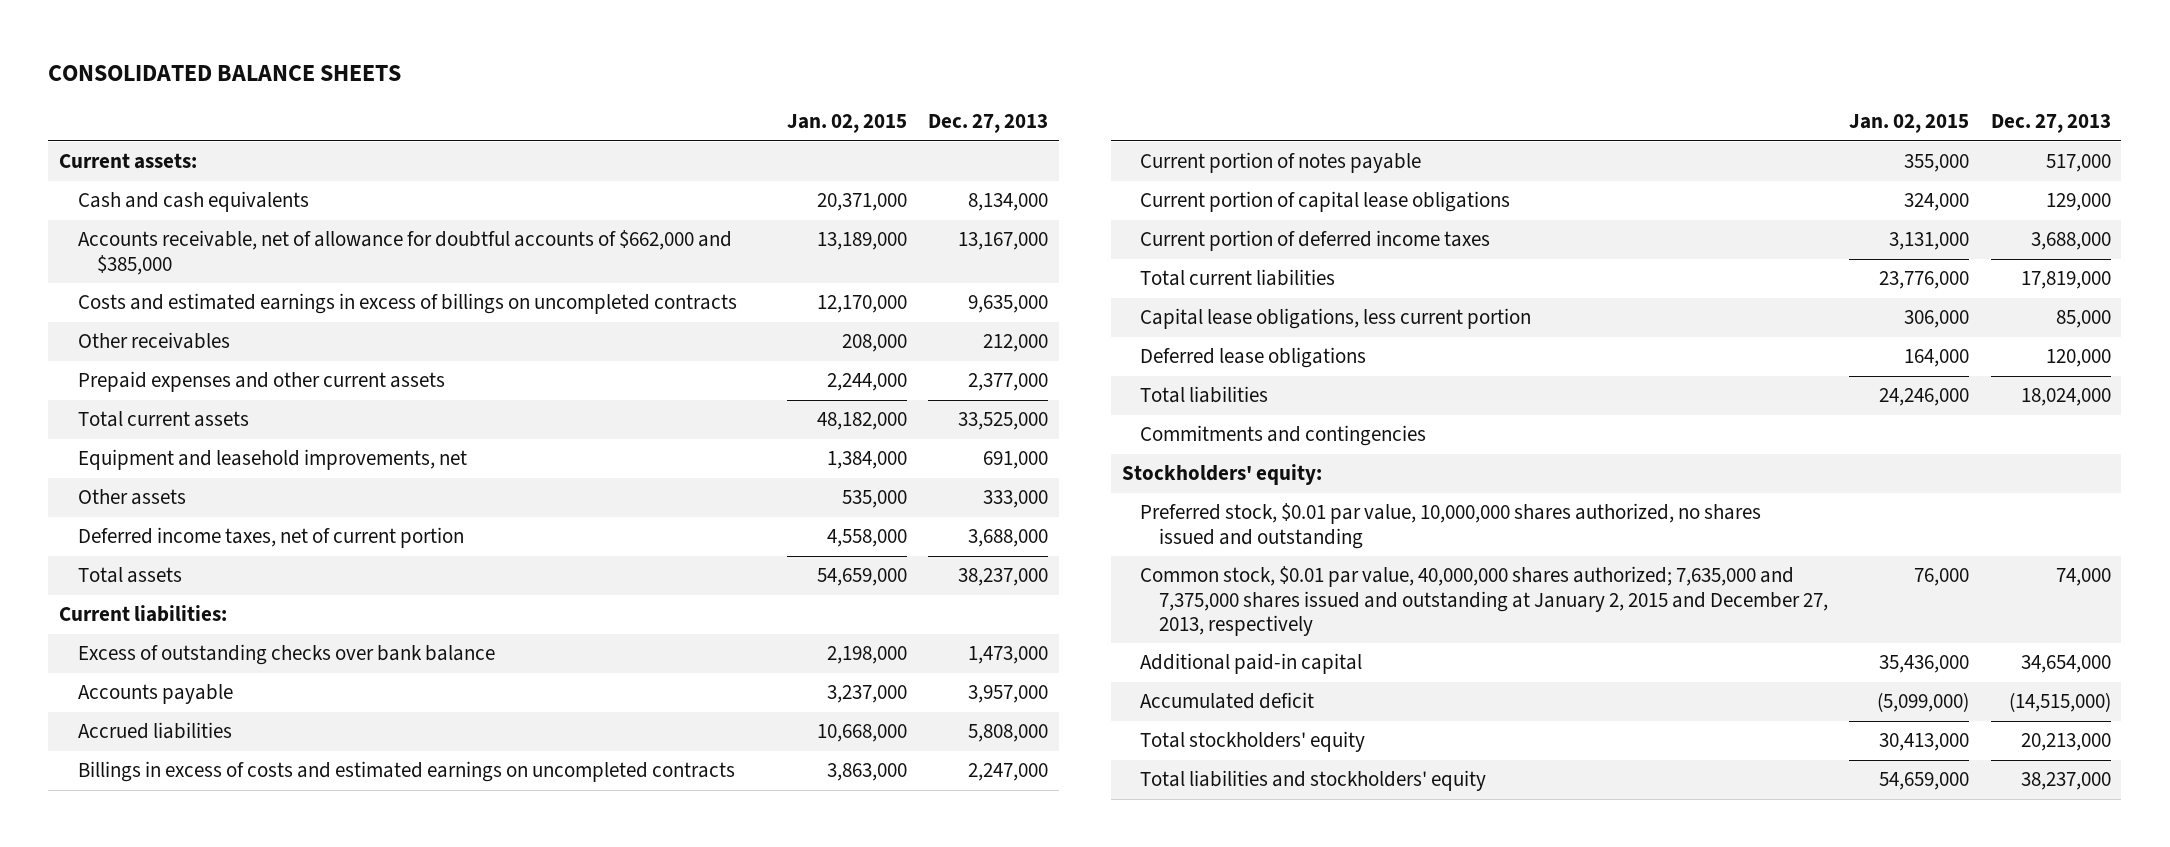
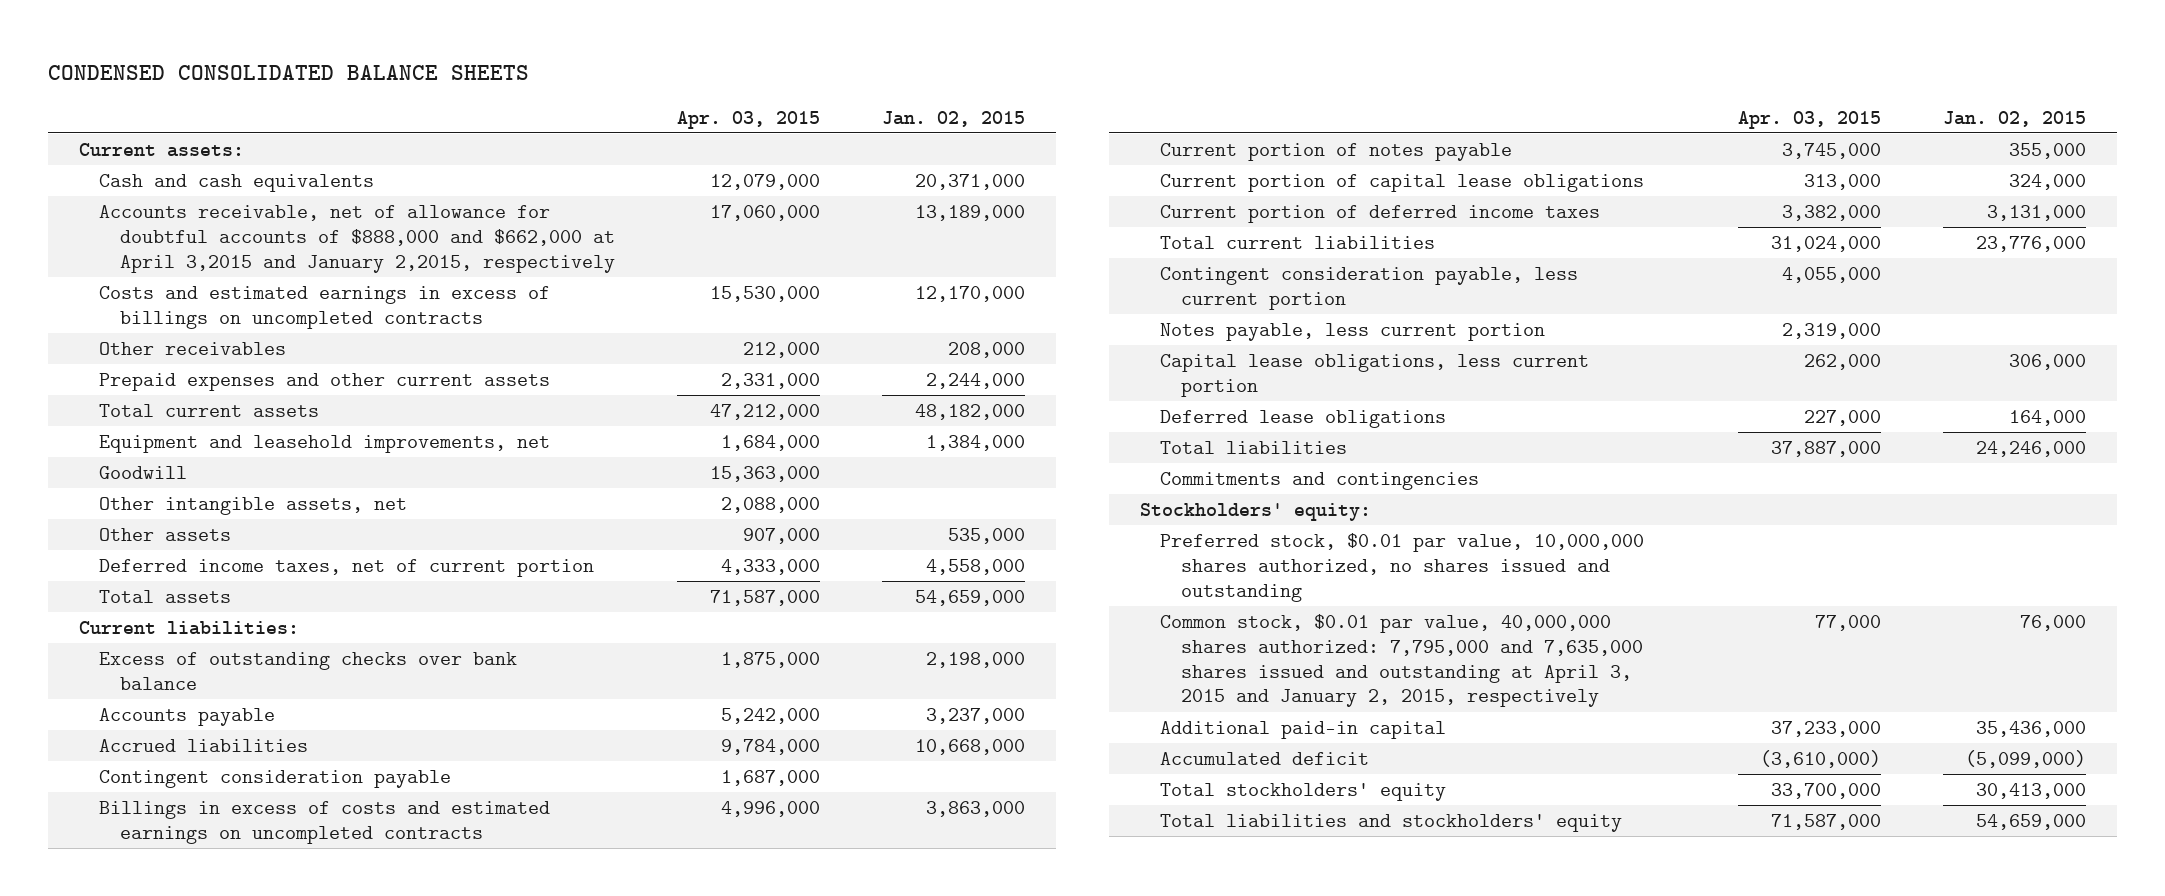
[48,64,402,81] CONSOLIDATED BALANCE SHEETS -> [47,65,529,81] CONDENSED CONSOLIDATED BALANCE SHEETS
[928,114,1049,134] Dec. 27, 2013 -> none
none -> [677,110,821,129] Apr. 03, 2015
[77,230,732,275] Accounts receivable, net of allowance for doubtful accounts of $662,000 and $385,000 -> [99,205,616,273] Accounts receivable, net of allowance for doubtful accounts of $888,000 and $662,000 at April 3,2015 and January 2,2015, respectively
none -> [99,466,188,480] Goodwill
none -> [99,497,408,516] Other intangible assets, net
none -> [99,770,452,789] Contingent consideration payable
none -> [1160,267,1579,310] Contingent consideration payable, less current portion
none -> [1160,323,1546,342] Notes payable, less current portion
[1140,566,1829,636] Common stock, $0.01 par value, 40,000,000 shares authorized; 7,635,000 and 7,375,000 shares issued and outstanding at January 2, 2015 and December 27, 2013, respectively -> [1160,614,1644,708] Common stock, $0.01 par value, 40,000,000 shares authorized: 7,795,000 and 7,635,000 shares issued and outstanding at April 3, 2015 and January 2, 2015, respectively

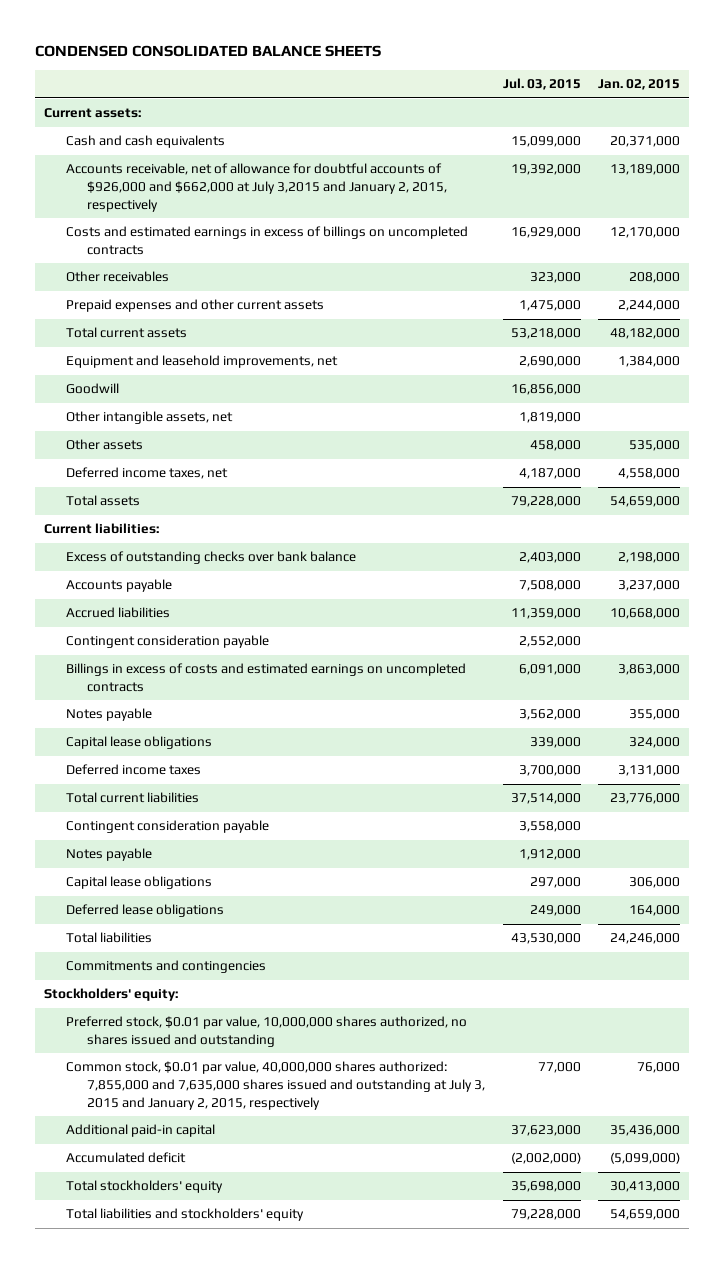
[677,110,821,129] Apr. 03, 2015 -> none
none -> [502,78,581,91] Jul. 03, 2015
[99,205,616,273] Accounts receivable, net of allowance for doubtful accounts of $888,000 and $662,000 at April 3,2015 and January 2,2015, respectively -> [65,163,448,212] Accounts receivable, net of allowance for doubtful accounts of $926,000 and $662,000 at July 3,2015 and January 2, 2015, respectively
[99,559,595,578] Deferred income taxes, net of current portion -> [65,467,228,480] Deferred income taxes, net
[1160,143,1513,162] Current portion of notes payable -> [65,708,152,722] Notes payable
[1160,174,1645,193] Current portion of capital lease obligations -> [65,736,212,750] Capital lease obligations
[1160,205,1601,224] Current portion of deferred income taxes -> [65,764,201,776] Deferred income taxes
[1160,267,1579,310] Contingent consideration payable, less current portion -> [65,820,269,834] Contingent consideration payable
[1160,323,1546,342] Notes payable, less current portion -> [65,848,152,862] Notes payable
[1160,354,1590,397] Capital lease obligations, less current portion -> [65,876,212,890] Capital lease obligations
[1160,614,1644,708] Common stock, $0.01 par value, 40,000,000 shares authorized: 7,795,000 and 7,635,000 shares issued and outstanding at April 3, 2015 and January 2, 2015, respectively -> [65,1061,486,1110] Common stock, $0.01 par value, 40,000,000 shares authorized: 7,855,000 and 7,635,000 shares issued and outstanding at July 3, 2015 and January 2, 2015, respectively

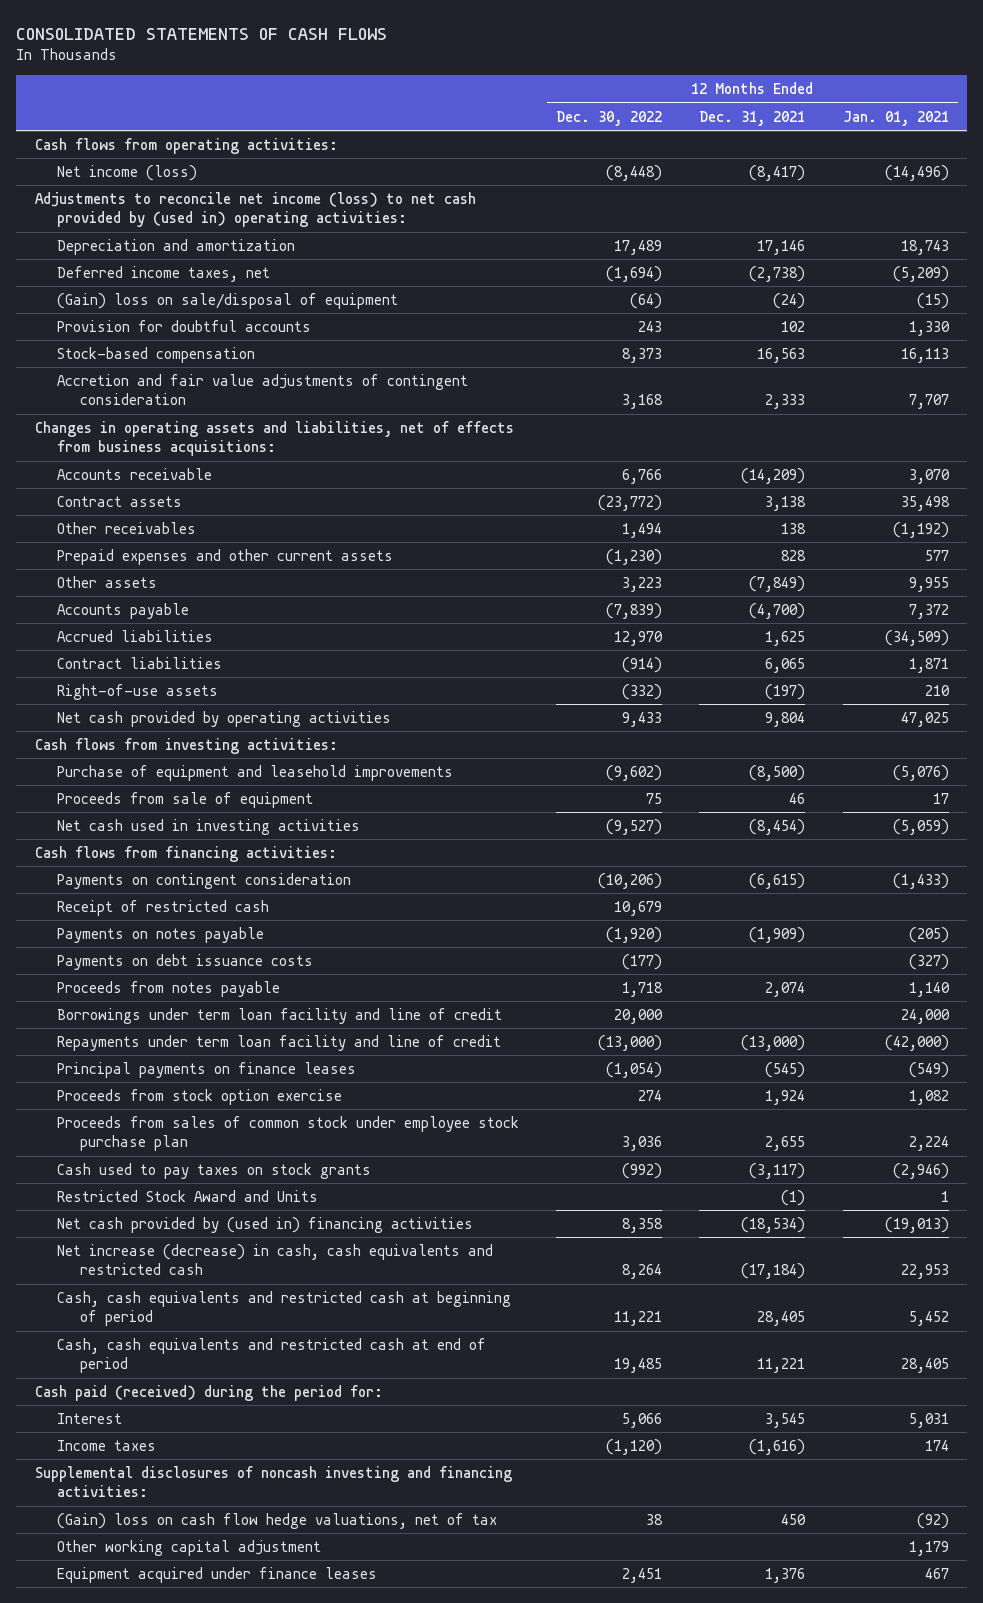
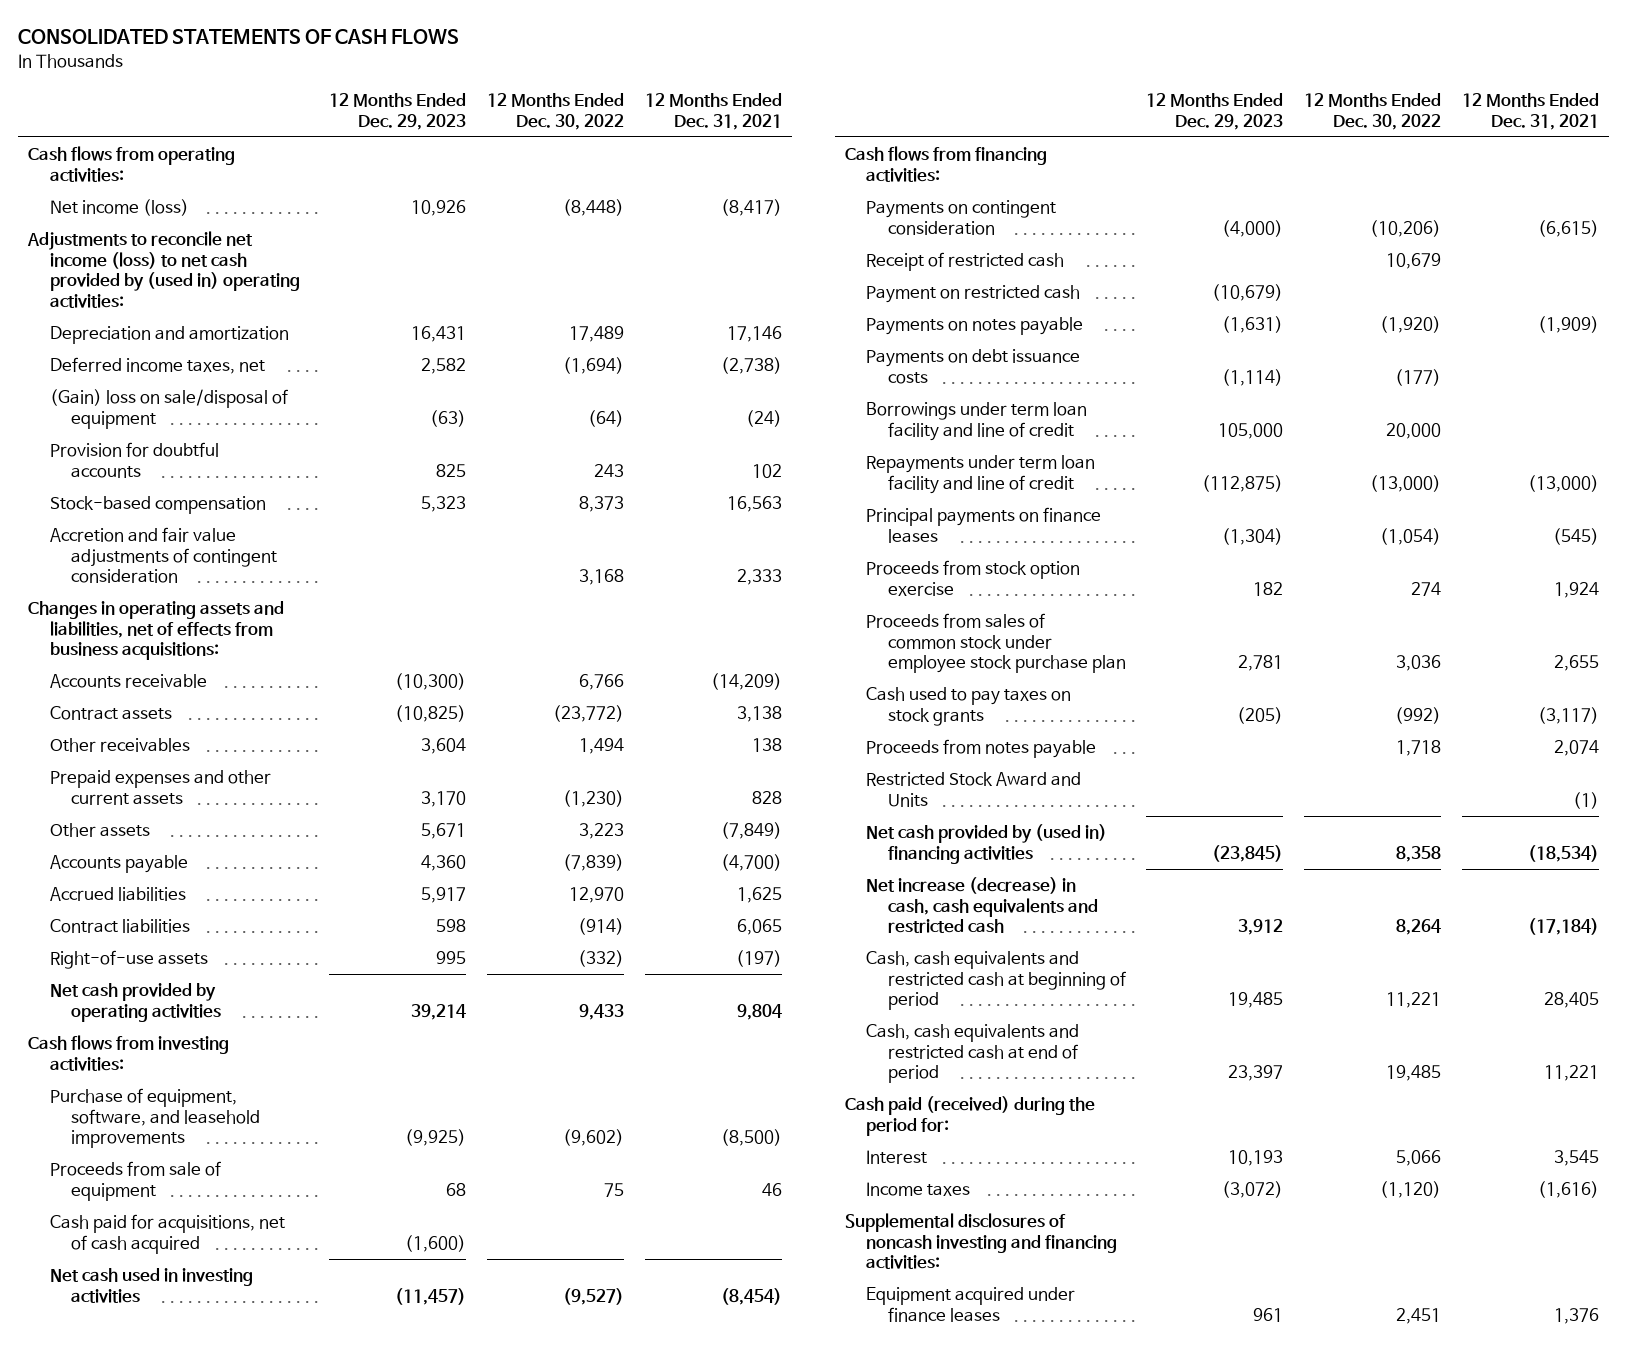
[842,110,949,126] Jan. 01, 2021 -> none
none -> [329,93,467,131] 12 Months Ended Dec. 29, 2023
[57,764,454,781] Purchase of equipment and leasehold improvements -> [49,1088,260,1149] Purchase of equipment, software, and leasehold improvements
none -> [49,1214,285,1254] Cash paid for acquisitions, net of cash acquired
none -> [866,285,1081,304] Payment on restricted cash
[57,980,281,997] Proceeds from notes payable -> [866,739,1097,759] Proceeds from notes payable
[57,1512,498,1529] (Gain) loss on cash flow hedge valuations, net of tax -> none
[57,1539,322,1556] Other working capital adjustment -> none

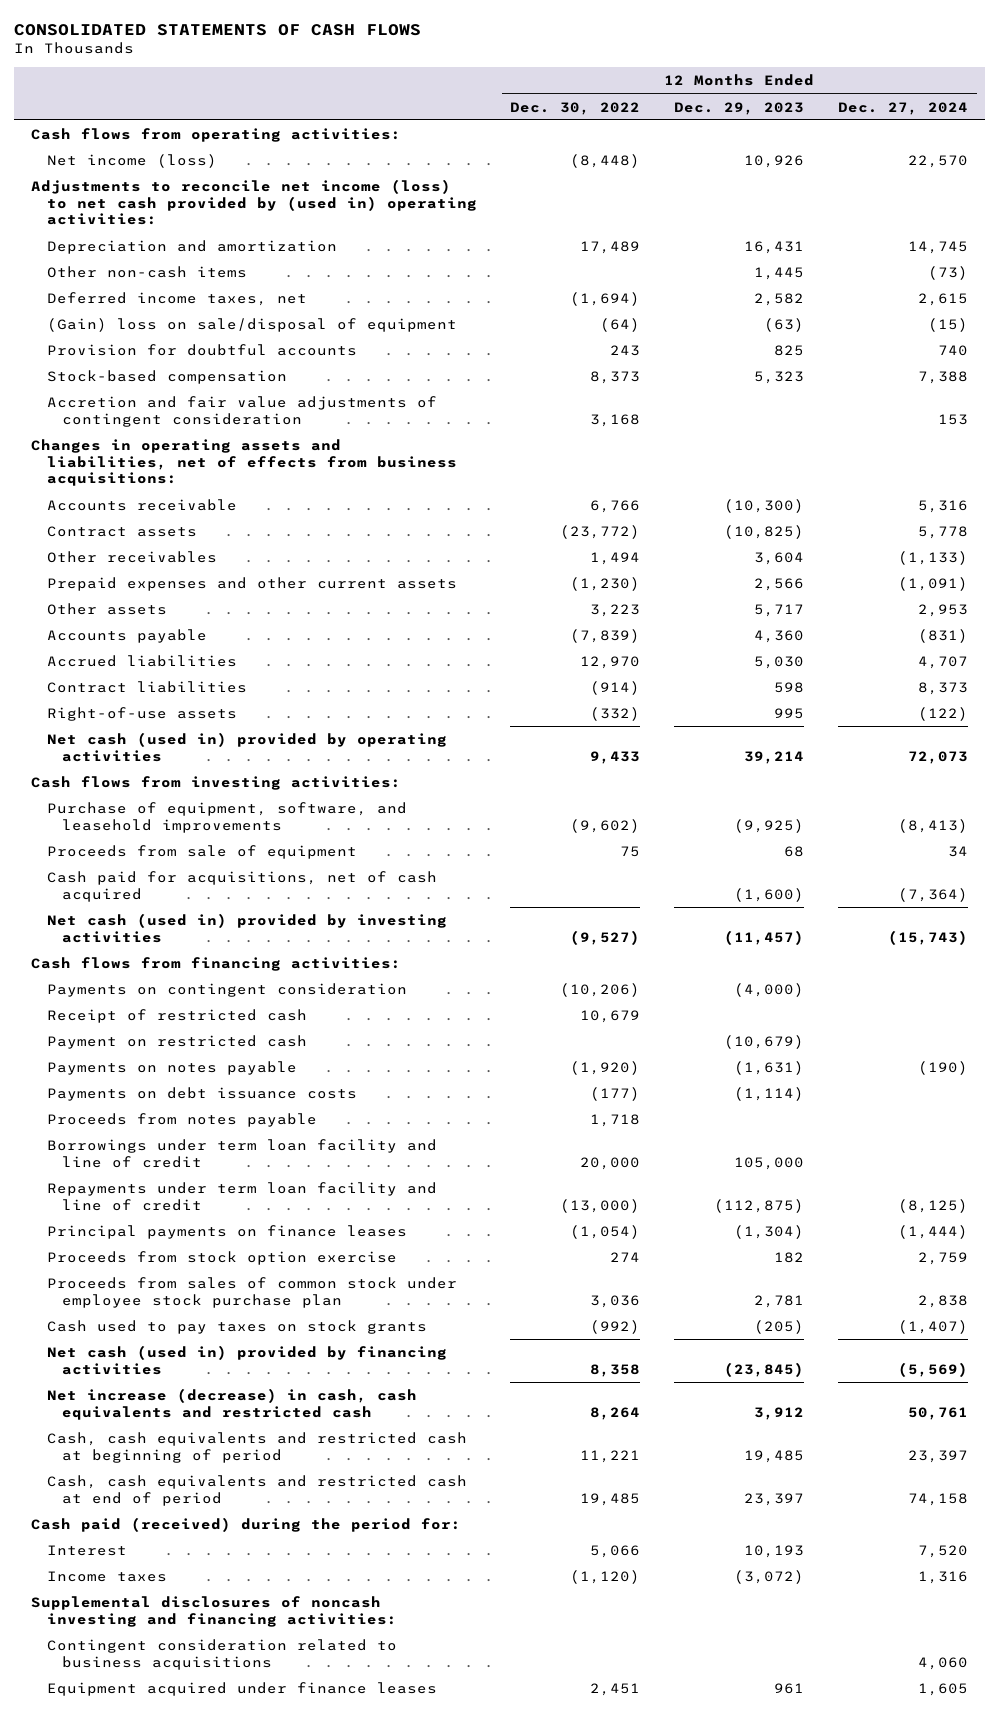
[644,93,782,131] 12 Months Ended Dec. 31, 2021 -> none
none -> [838,101,969,115] Dec. 27, 2024
none -> [46,265,247,278] Other non-cash items
[421,790,467,807] 3,170 -> [754,577,805,591] 2,566
[421,823,467,840] 5,671 -> [754,603,805,617] 5,717
[421,887,467,904] 5,917 -> [754,655,805,669] 5,030
[49,983,221,1022] Net cash provided by operating activities -> [46,731,447,762] Net cash (used in) provided by operating activities
[49,1268,253,1303] Net cash used in investing activities -> [46,912,447,943] Net cash (used in) provided by investing activities
[866,739,1097,759] Proceeds from notes payable -> [46,1112,317,1127] Proceeds from notes payable
[866,772,1082,807] Restricted Stock Award and Units -> none
[866,824,1108,864] Net cash provided by (used in) financing activities -> [46,1344,447,1375] Net cash (used in) provided by financing activities
none -> [46,1638,397,1670] Contingent consideration related to business acquisitions

